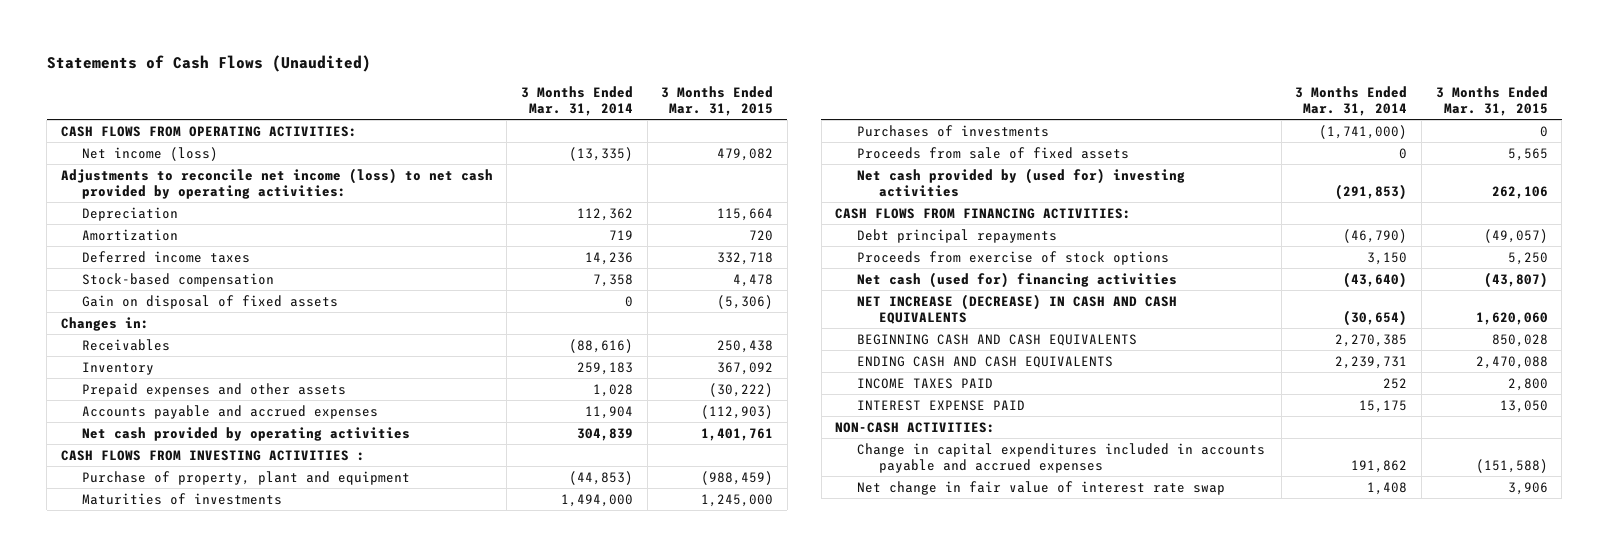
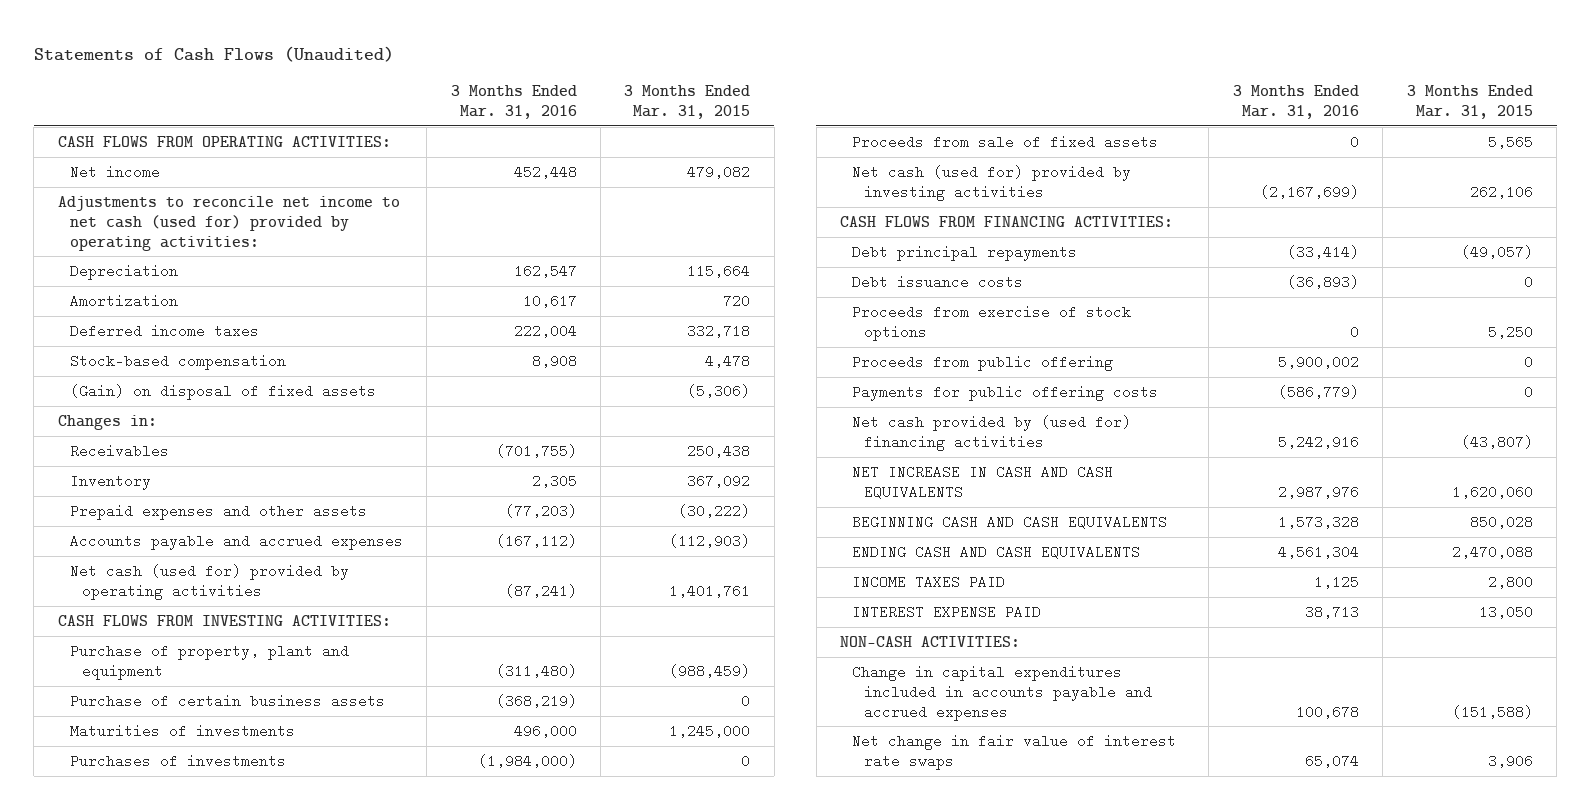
[520,86,633,116] 3 Months Ended Mar. 31, 2014 -> none
none -> [450,85,577,120] 3 Months Ended Mar. 31, 2016
[82,146,219,161] Net income (loss) -> [69,164,160,179] Net income
[60,167,493,199] Adjustments to reconcile net income (loss) to net cash provided by operating activities: -> [57,195,400,251] Adjustments to reconcile net income to net cash (used for) provided by operating activities:
[82,294,339,309] Gain on disposal of fixed assets -> [69,383,376,400] (Gain) on disposal of fixed assets
[82,426,411,441] Net cash provided by operating activities -> [69,563,349,600] Net cash (used for) provided by operating activities
[60,449,365,461] CASH FLOWS FROM INVESTING ACTIVITIES : -> [57,614,391,626] CASH FLOWS FROM INVESTING ACTIVITIES:
none -> [69,693,385,708] Purchase of certain business assets
[856,167,1185,197] Net cash provided by (used for) investing activities -> [851,164,1131,201] Net cash (used for) provided by investing activities
none -> [851,274,1023,289] Debt issuance costs
none -> [851,354,1113,371] Proceeds from public offering
none -> [851,384,1158,401] Payments for public offering costs
[856,271,1177,288] Net cash (used for) financing activities -> [851,414,1131,451] Net cash provided by (used for) financing activities
[856,293,1177,324] NET INCREASE (DECREASE) IN CASH AND CASH EQUIVALENTS -> [851,464,1113,499] NET INCREASE IN CASH AND CASH EQUIVALENTS
[856,480,1225,495] Net change in fair value of interest rate swap -> [851,733,1176,770] Net change in fair value of interest rate swaps

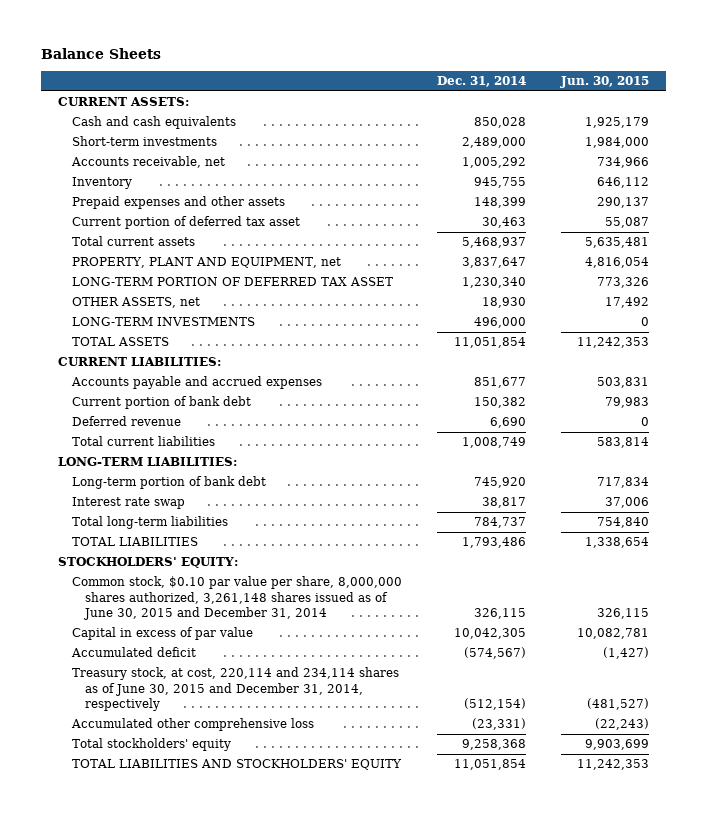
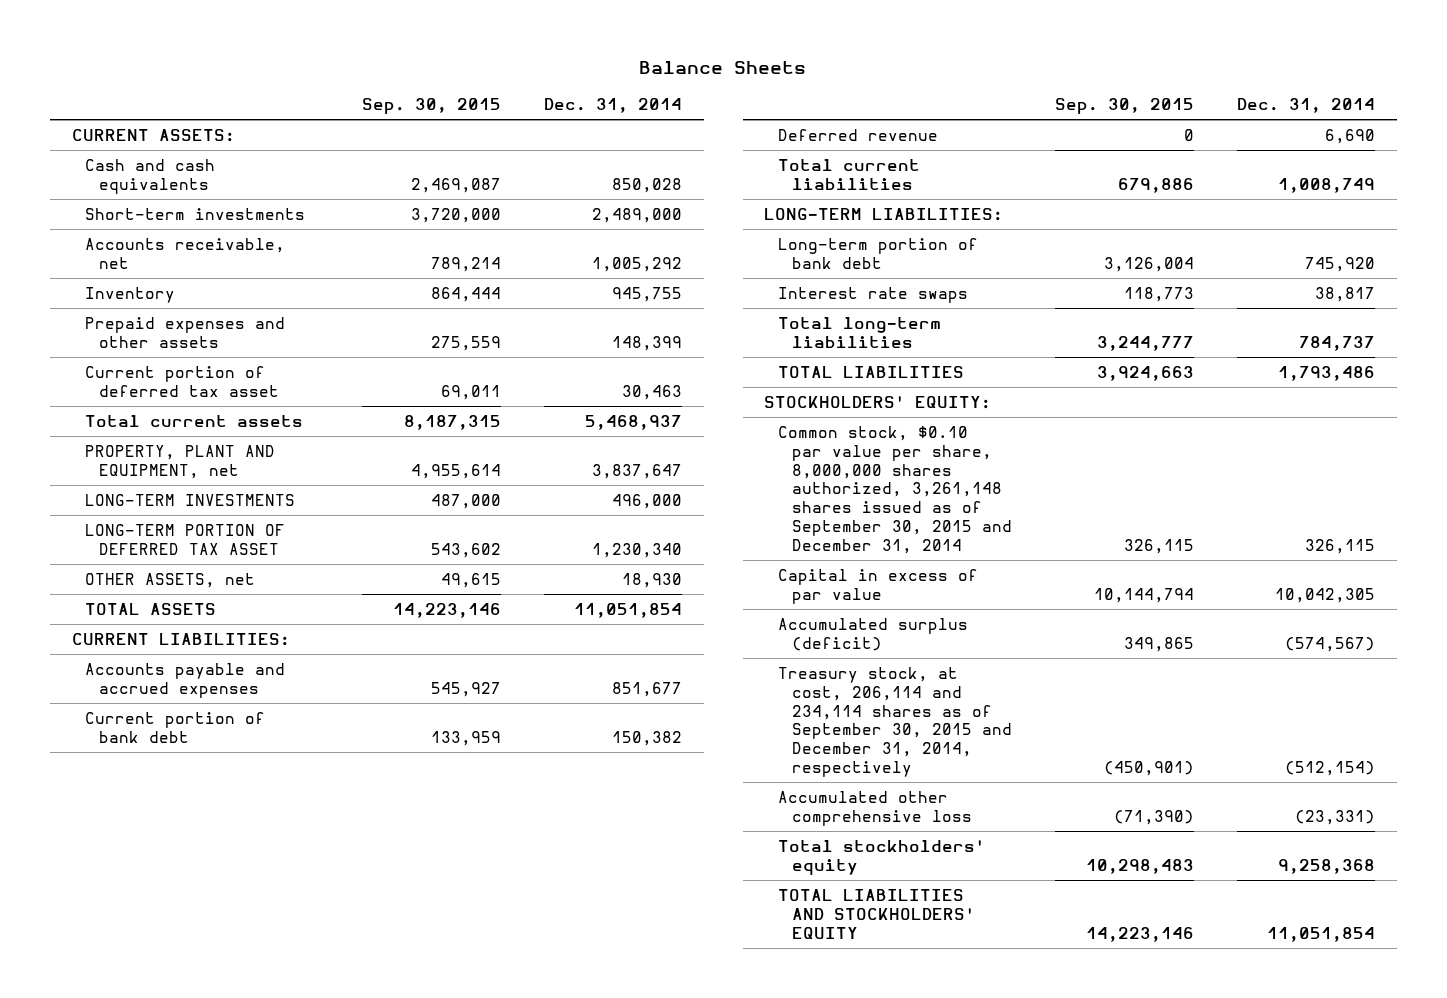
[559,76,649,89] Jun. 30, 2015 -> none
none -> [362,98,502,115] Sep. 30, 2015
[71,317,255,327] LONG-TERM INVESTMENTS -> [85,493,296,506] LONG-TERM INVESTMENTS
[71,497,185,510] Interest rate swap -> [777,286,968,303] Interest rate swaps
[71,576,402,620] Common stock, $0.10 par value per share, 8,000,000 shares authorized, 3,261,148 shares issued as of June 30, 2015 and December 31, 2014 -> [777,425,1012,554] Common stock, $0.10 par value per share, 8,000,000 shares authorized, 3,261,148 shares issued as of September 30, 2015 and December 31, 2014
[70,647,196,658] Accumulated deficit -> [777,617,968,651] Accumulated surplus (deficit)
[71,667,399,711] Treasury stock, at cost, 220,114 and 234,114 shares as of June 30, 2015 and December 31, 2014, respectively -> [777,666,1012,778] Treasury stock, at cost, 206,114 and 234,114 shares as of September 30, 2015 and December 31, 2014, respectively

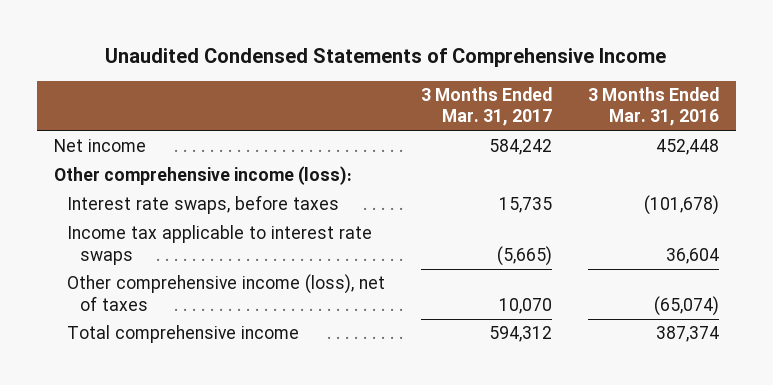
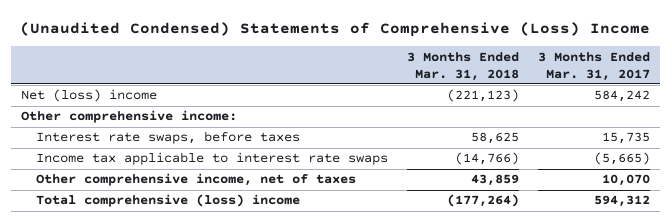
[105,48,667,68] Unaudited Condensed Statements of Comprehensive Income -> [20,21,651,37] (Unaudited Condensed) Statements of Comprehensive (Loss) Income
[587,87,719,127] 3 Months Ended Mar. 31, 2016 -> none
none -> [407,51,520,81] 3 Months Ended Mar. 31, 2018
[54,139,147,153] Net income -> [20,89,157,103] Net (loss) income
[54,166,353,186] Other comprehensive income (loss): -> [20,110,237,124] Other comprehensive income:
[67,274,386,311] Other comprehensive income (loss), net of taxes -> [36,173,357,187] Other comprehensive income, net of taxes
[67,325,300,344] Total comprehensive income -> [36,194,301,208] Total comprehensive (loss) income

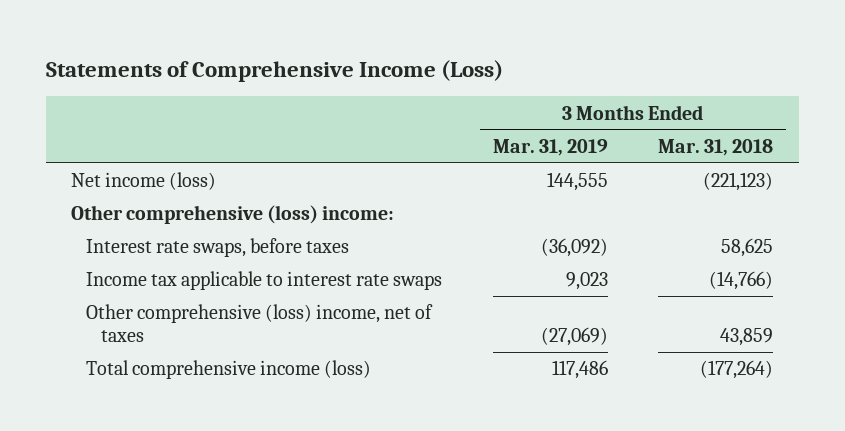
[20,21,651,37] (Unaudited Condensed) Statements of Comprehensive (Loss) Income -> [46,59,504,82] Statements of Comprehensive Income (Loss)
[538,51,651,81] 3 Months Ended Mar. 31, 2017 -> none
none -> [492,138,608,156] Mar. 31, 2019
[20,89,157,103] Net (loss) income -> [71,172,217,191] Net income (loss)
[20,110,237,124] Other comprehensive income: -> [71,205,395,225] Other comprehensive (loss) income:
[36,173,357,187] Other comprehensive income, net of taxes -> [86,304,434,343] Other comprehensive (loss) income, net of taxes
[36,194,301,208] Total comprehensive (loss) income -> [86,360,372,380] Total comprehensive income (loss)

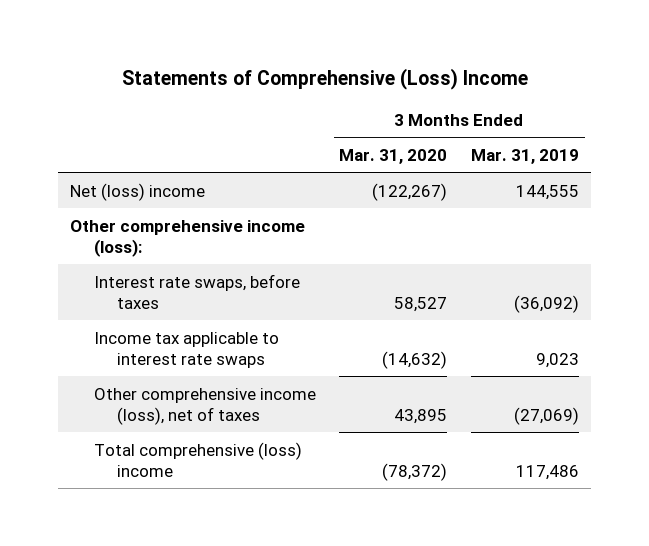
[46,59,504,82] Statements of Comprehensive Income (Loss) -> [121,68,528,91] Statements of Comprehensive (Loss) Income
[658,138,774,156] Mar. 31, 2018 -> none
none -> [339,148,448,164] Mar. 31, 2020
[71,172,217,191] Net income (loss) -> [70,182,206,201] Net (loss) income
[71,205,395,225] Other comprehensive (loss) income: -> [70,219,306,257] Other comprehensive income (loss):
[86,304,434,343] Other comprehensive (loss) income, net of taxes -> [93,387,316,425] Other comprehensive income (loss), net of taxes
[86,360,372,380] Total comprehensive income (loss) -> [93,441,302,477] Total comprehensive (loss) income

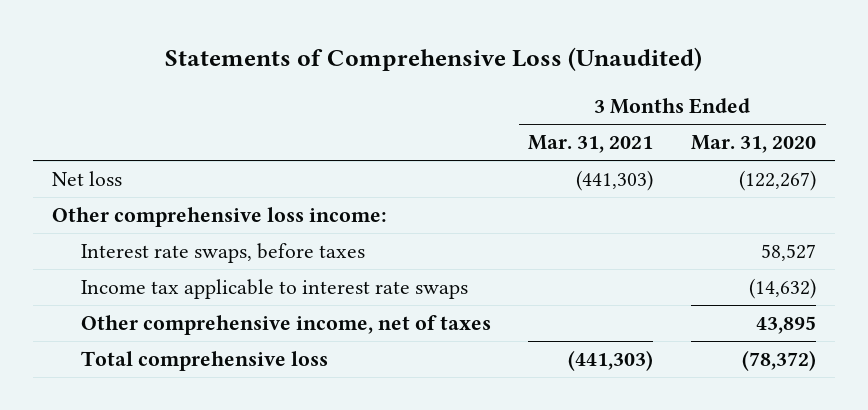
[121,68,528,91] Statements of Comprehensive (Loss) Income -> [164,47,702,72] Statements of Comprehensive Loss (Unaudited)
[471,148,580,164] Mar. 31, 2019 -> none
none -> [528,135,654,154] Mar. 31, 2021
[70,182,206,201] Net (loss) income -> [51,171,122,187] Net loss
[70,219,306,257] Other comprehensive income (loss): -> [51,207,387,228] Other comprehensive loss income:
[93,387,316,425] Other comprehensive income (loss), net of taxes -> [80,315,491,336] Other comprehensive income, net of taxes
[93,441,302,477] Total comprehensive (loss) income -> [80,351,328,372] Total comprehensive loss

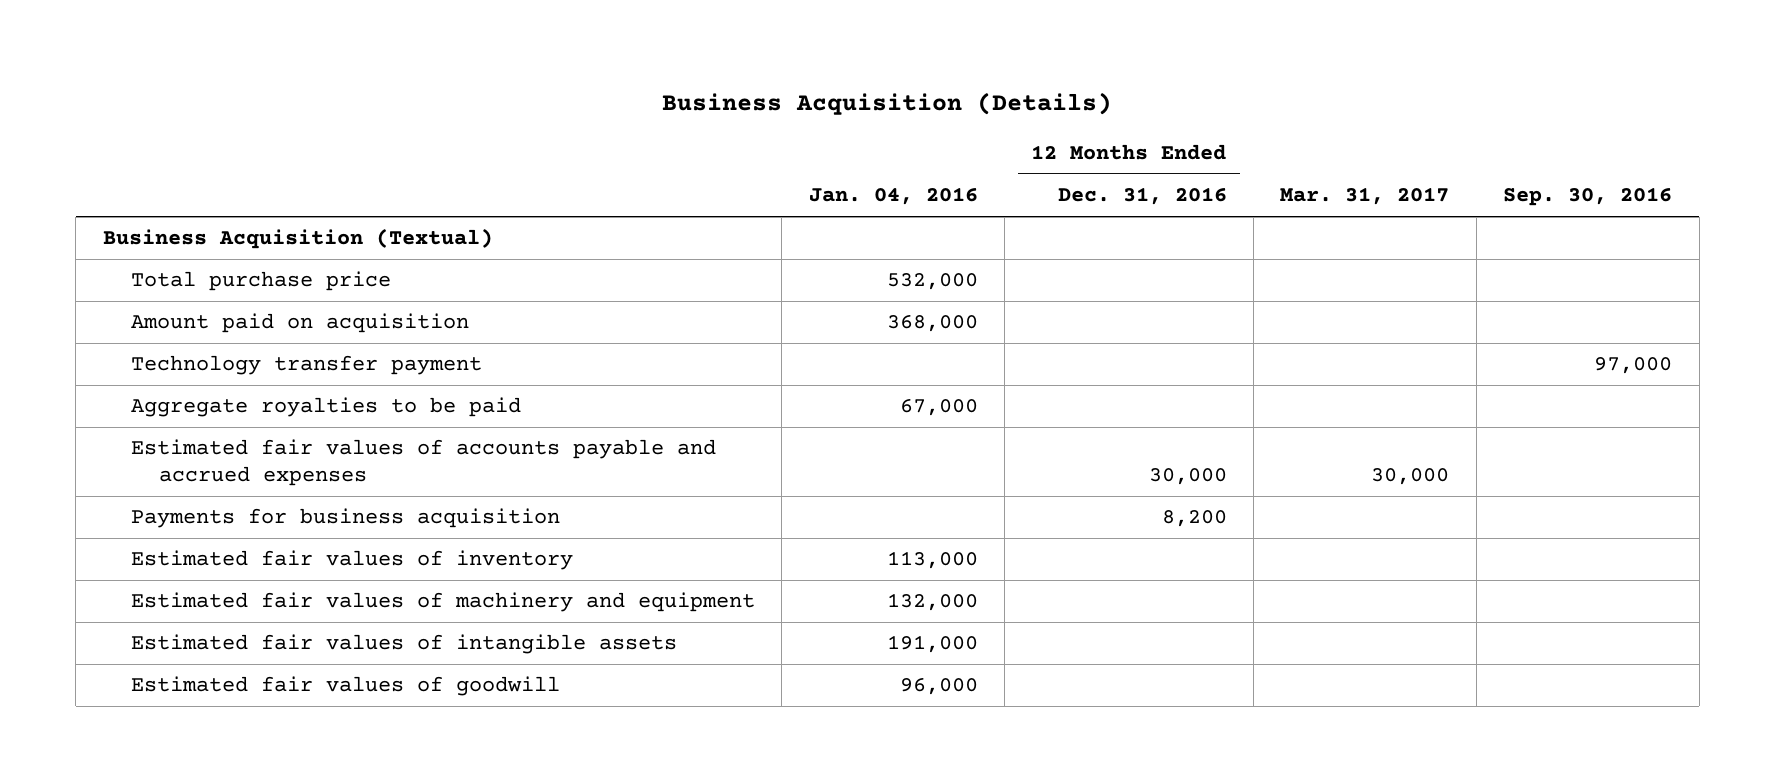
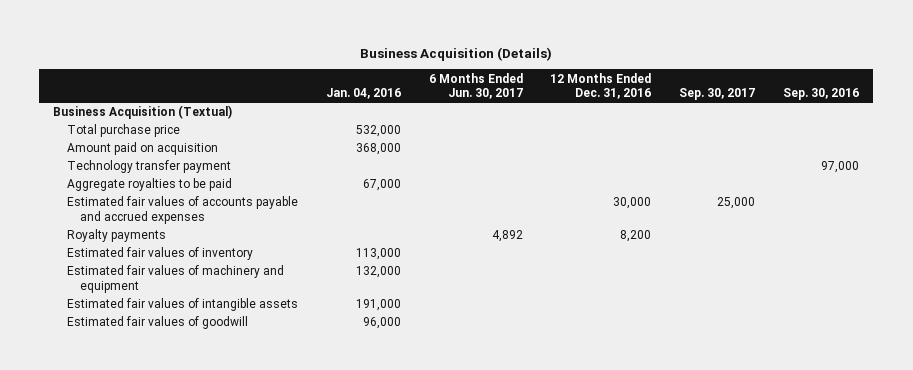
[1280,187,1450,206] Mar. 31, 2017 -> none
none -> [428,72,523,100] 6 Months Ended Jun. 30, 2017
none -> [679,88,756,101] Sep. 30, 2017
[130,508,560,529] Payments for business acquisition -> none
none -> [66,229,166,243] Royalty payments

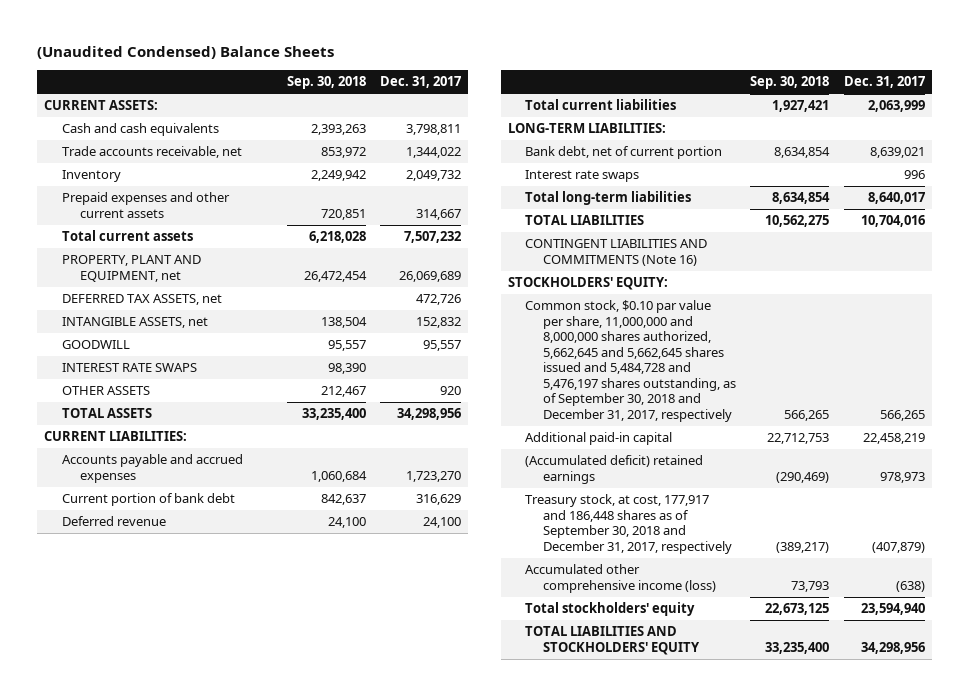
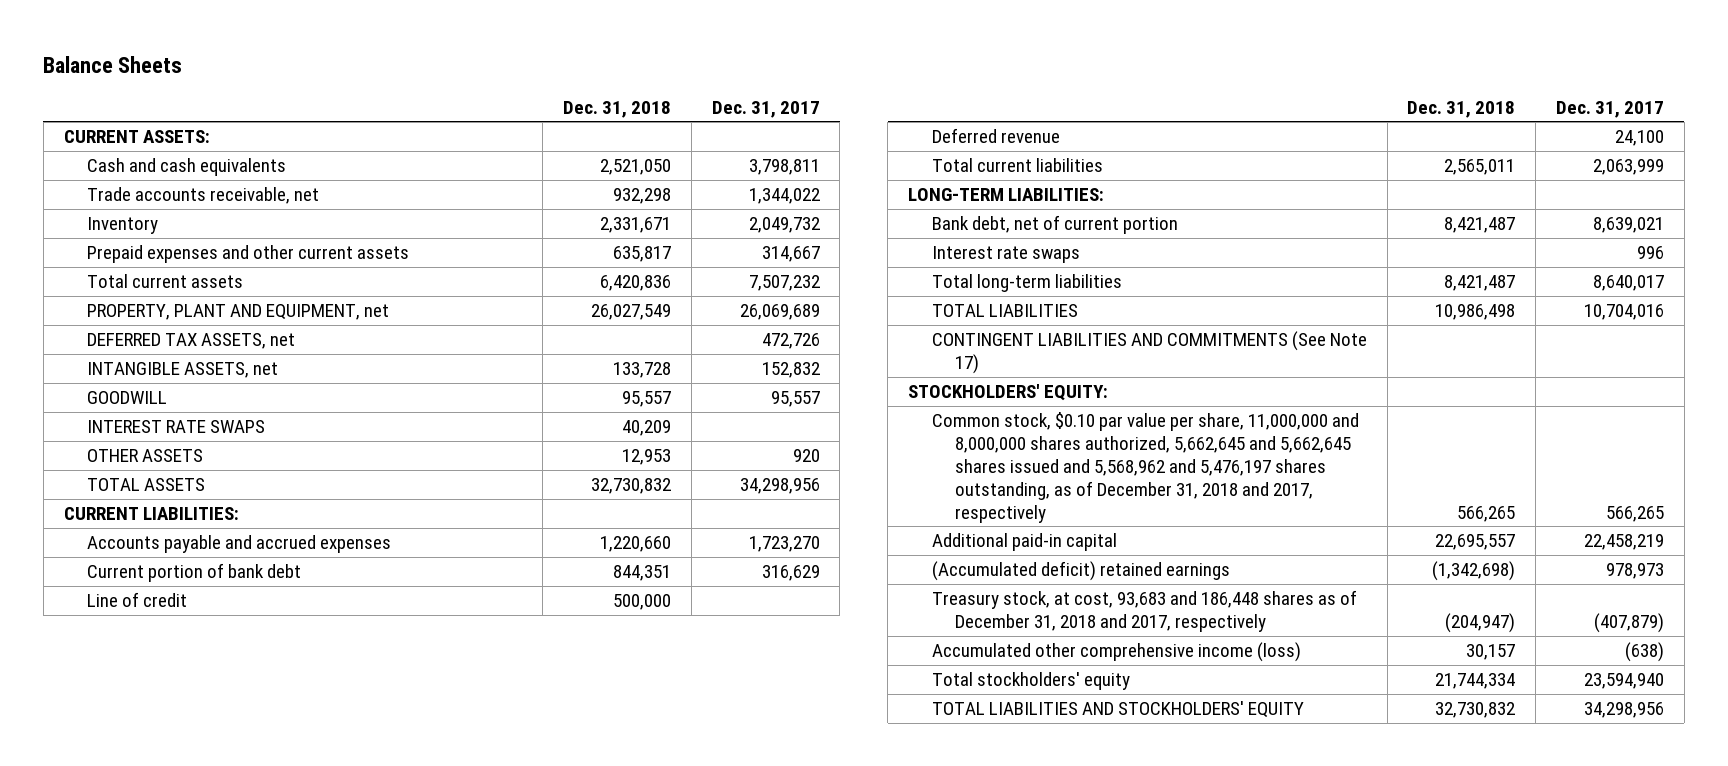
[37,46,335,60] (Unaudited Condensed) Balance Sheets -> [43,56,183,74] Balance Sheets
[286,76,366,90] Sep. 30, 2018 -> none
none -> [563,100,672,118] Dec. 31, 2018
none -> [87,592,188,608] Line of credit
[525,239,708,266] CONTINGENT LIABILITIES AND COMMITMENTS (Note 16) -> [931,331,1367,375] CONTINGENT LIABILITIES AND COMMITMENTS (See Note 17)
[525,300,737,422] Common stock, $0.10 par value per share, 11,000,000 and 8,000,000 shares authorized, 5,662,645 and 5,662,645 shares issued and 5,484,728 and 5,476,197 shares outstanding, as of September 30, 2018 and December 31, 2017, respectively -> [931,412,1359,523] Common stock, $0.10 par value per share, 11,000,000 and 8,000,000 shares authorized, 5,662,645 and 5,662,645 shares issued and 5,568,962 and 5,476,197 shares outstanding, as of December 31, 2018 and 2017, respectively
[525,494,733,554] Treasury stock, at cost, 177,917 and 186,448 shares as of September 30, 2018 and December 31, 2017, respectively -> [931,590,1357,633] Treasury stock, at cost, 93,683 and 186,448 shares as of December 31, 2018 and 2017, respectively

